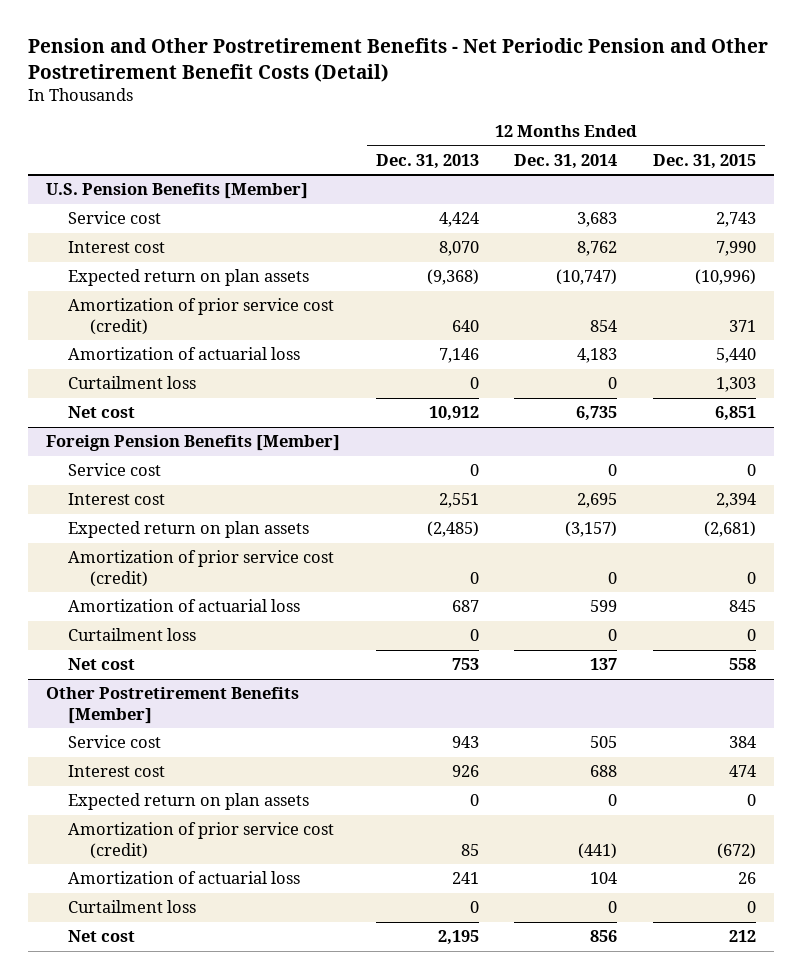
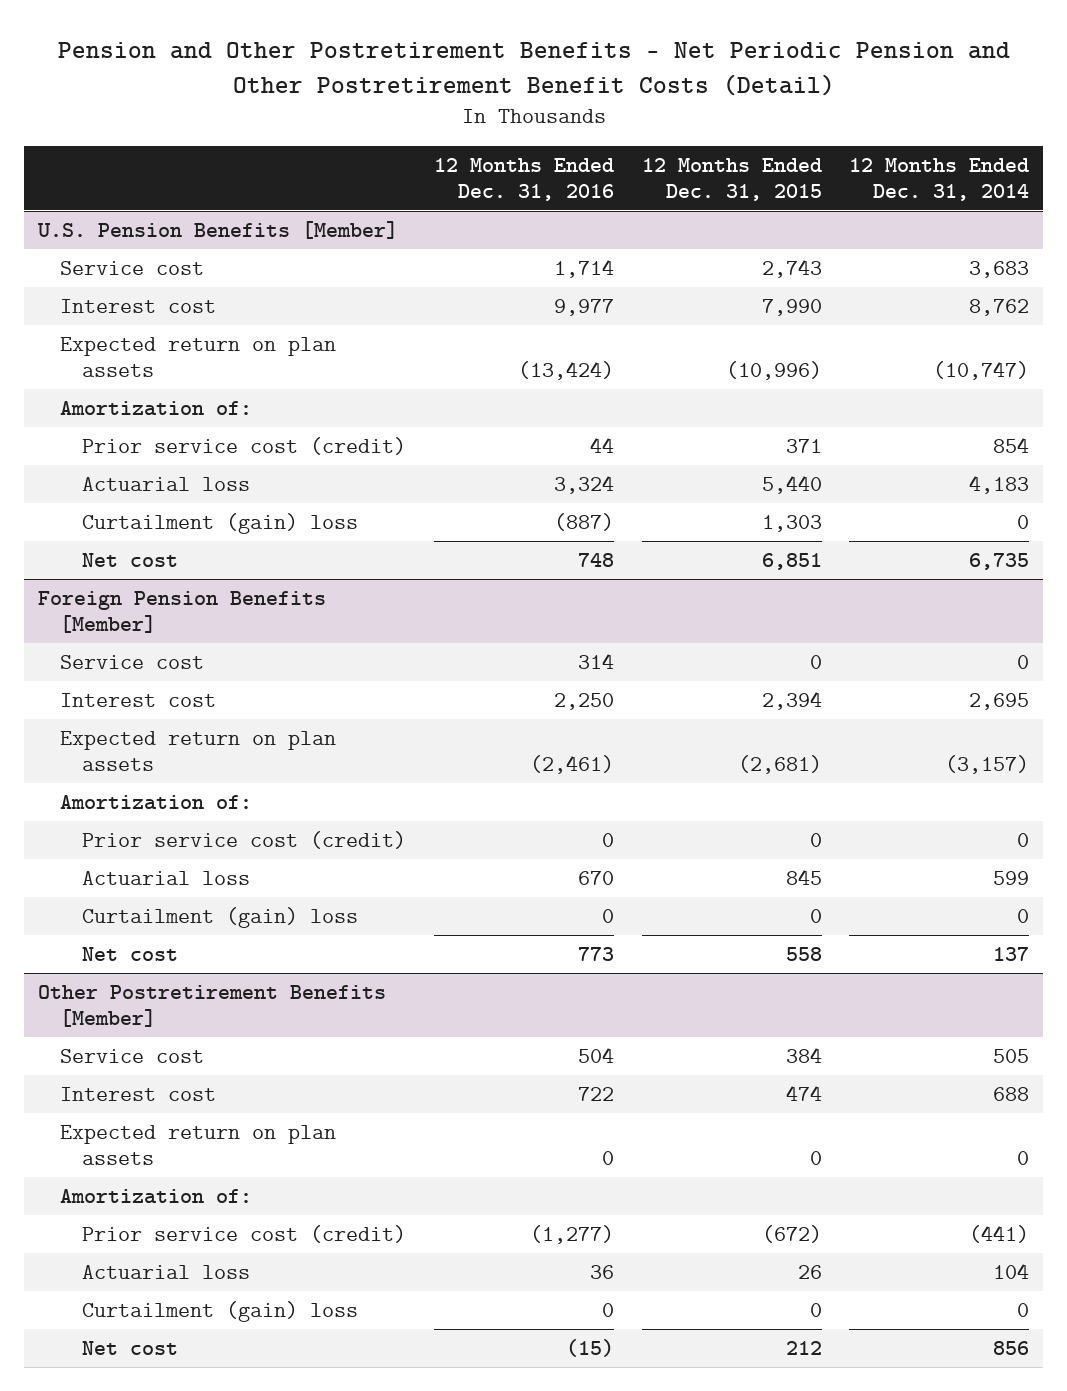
[375,153,479,169] Dec. 31, 2013 -> none
none -> [433,157,614,201] 12 Months Ended Dec. 31, 2016
none -> [59,400,252,416] Amortization of:
[68,298,335,336] Amortization of prior service cost (credit) -> [81,436,406,455] Prior service cost (credit)
[68,347,301,361] Amortization of actuarial loss -> [81,476,250,491] Actuarial loss
[68,376,197,390] Curtailment loss -> [81,512,358,534] Curtailment (gain) loss
none -> [59,794,252,810] Amortization of:
[68,550,335,588] Amortization of prior service cost (credit) -> [81,830,406,849] Prior service cost (credit)
[68,599,301,613] Amortization of actuarial loss -> [81,870,250,885] Actuarial loss
[68,628,197,642] Curtailment loss -> [81,906,358,928] Curtailment (gain) loss
none -> [59,1188,252,1204] Amortization of:
[68,822,335,860] Amortization of prior service cost (credit) -> [81,1224,406,1243] Prior service cost (credit)
[68,871,301,885] Amortization of actuarial loss -> [81,1264,250,1279] Actuarial loss
[68,900,197,914] Curtailment loss -> [81,1300,358,1322] Curtailment (gain) loss

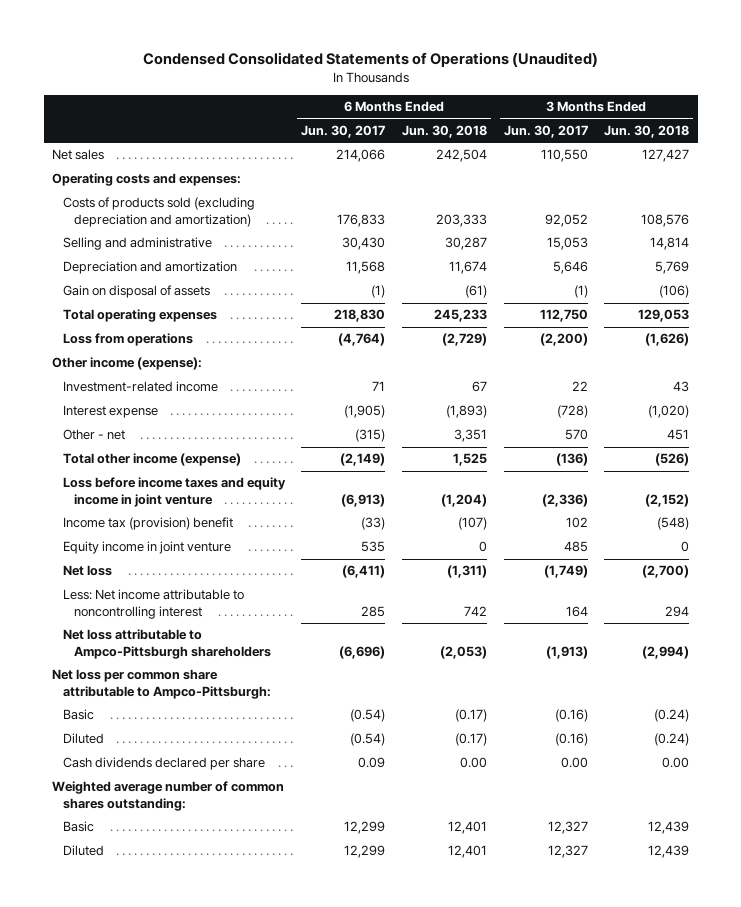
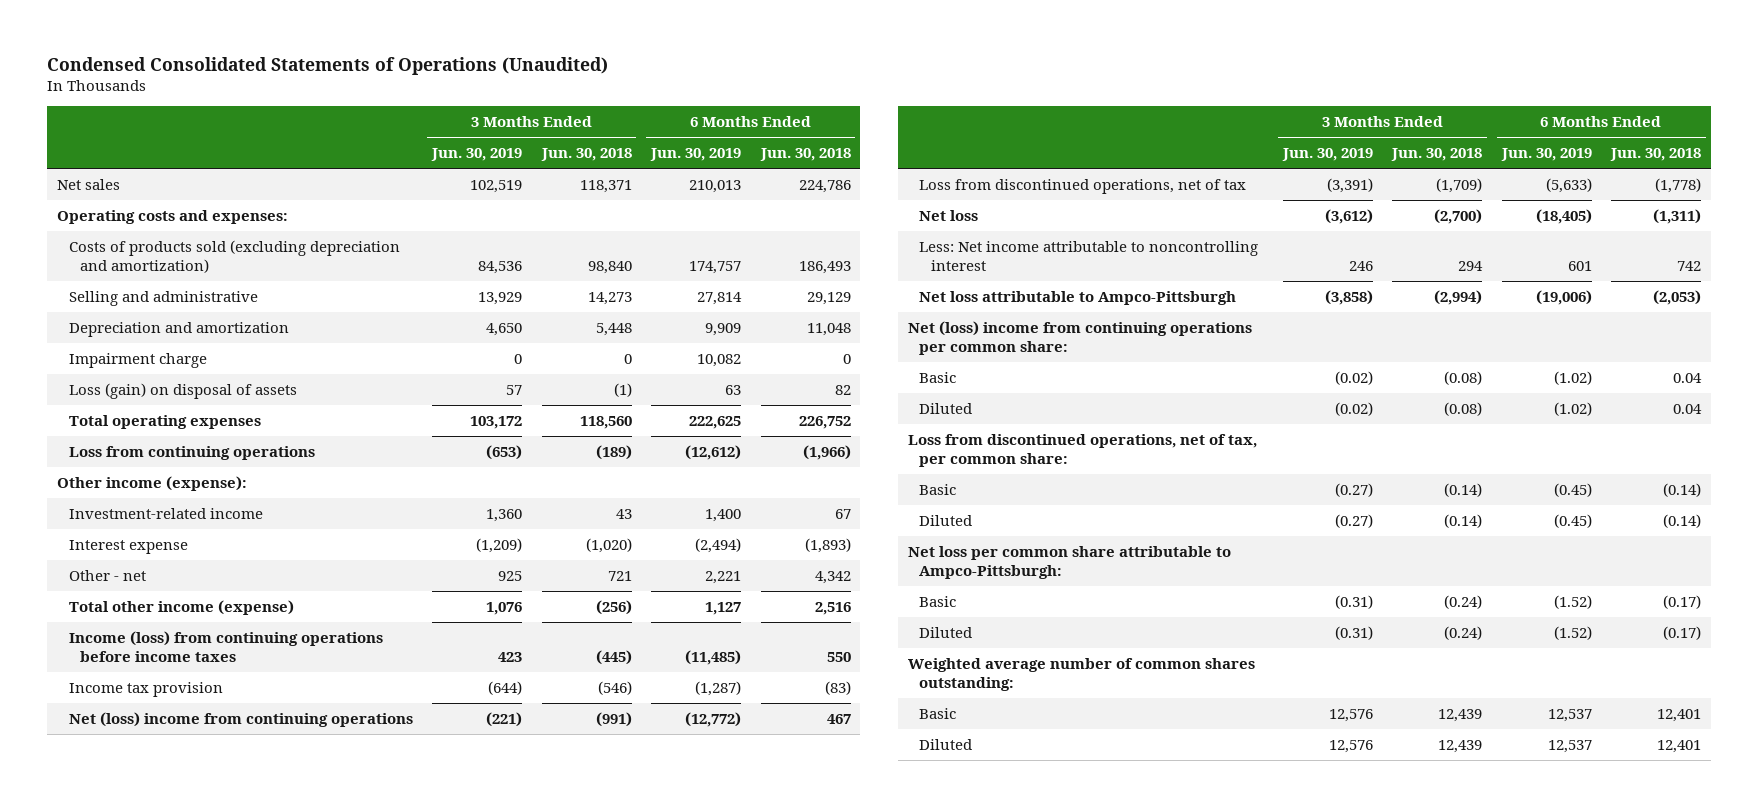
[301,124,386,138] Jun. 30, 2017 -> none
[503,124,588,138] Jun. 30, 2017 -> none
none -> [431,148,523,162] Jun. 30, 2019
none -> [650,148,742,162] Jun. 30, 2019
[436,149,488,163] 242,504 -> [798,179,851,193] 224,786
[642,149,690,163] 127,427 -> [579,179,632,193] 118,371
[436,214,488,228] 203,333 -> [798,260,851,274] 186,493
[641,214,690,228] 108,576 -> [587,260,632,274] 98,840
[445,237,488,251] 30,287 -> [806,291,851,305] 29,129
[650,237,690,251] 14,814 -> [587,291,632,305] 14,273
[449,261,488,275] 11,674 -> [806,322,851,336] 11,048
[655,261,690,275] 5,769 -> [595,322,632,336] 5,448
none -> [68,352,207,368] Impairment charge
[62,285,210,299] Gain on disposal of assets -> [68,382,297,399] Loss (gain) on disposal of assets
[465,285,488,299] (61) -> [834,384,851,395] 82
[659,285,690,299] (106) -> [613,382,632,397] (1)
[434,309,488,323] 245,233 -> [798,415,851,429] 226,752
[638,309,690,323] 129,053 -> [579,415,632,429] 118,560
[62,333,193,347] Loss from operations -> [68,445,315,460] Loss from continuing operations
[442,333,488,347] (2,729) -> [802,444,851,460] (1,966)
[645,333,690,347] (1,626) -> [595,444,632,460] (189)
[62,541,231,555] Equity income in joint venture -> none
[454,429,488,443] 3,351 -> [814,570,851,584] 4,342
[667,429,690,441] 451 -> [607,570,632,581] 721
[453,453,488,467] 1,525 -> [814,601,851,615] 2,516
[655,453,690,467] (526) -> [595,599,632,615] (256)
[62,477,286,508] Loss before income taxes and equity income in joint venture -> [68,630,383,662] Income (loss) from continuing operations before income taxes
[441,494,488,508] (1,204) -> [826,651,851,662] 550
[645,494,690,508] (2,152) -> [595,649,632,665] (445)
[62,517,233,531] Income tax (provision) benefit -> [68,681,223,697] Income tax provision
[458,517,488,531] (107) -> [824,680,851,695] (83)
[657,517,690,531] (548) -> [597,680,632,695] (546)
none -> [68,711,413,727] Net (loss) income from continuing operations
none -> [919,178,1247,194] Loss from discontinued operations, net of tax
[62,629,271,660] Net loss attributable to Ampco-Pittsburgh shareholders -> [919,290,1237,305] Net loss attributable to Ampco-Pittsburgh
none -> [907,320,1252,355] Net (loss) income from continuing operations per common share:
none -> [919,371,957,383] Basic
none -> [919,402,973,414] Diluted
none -> [907,433,1257,467] Loss from discontinued operations, net of tax, per common share:
none -> [919,483,957,495] Basic
none -> [919,514,973,526] Diluted
[62,757,265,771] Cash dividends declared per share -> none

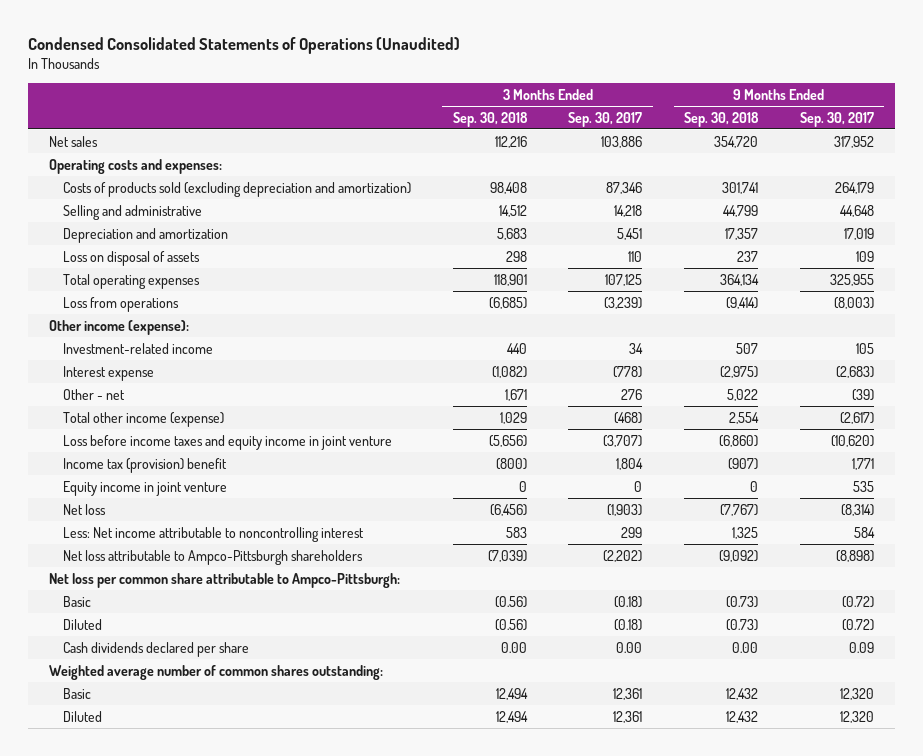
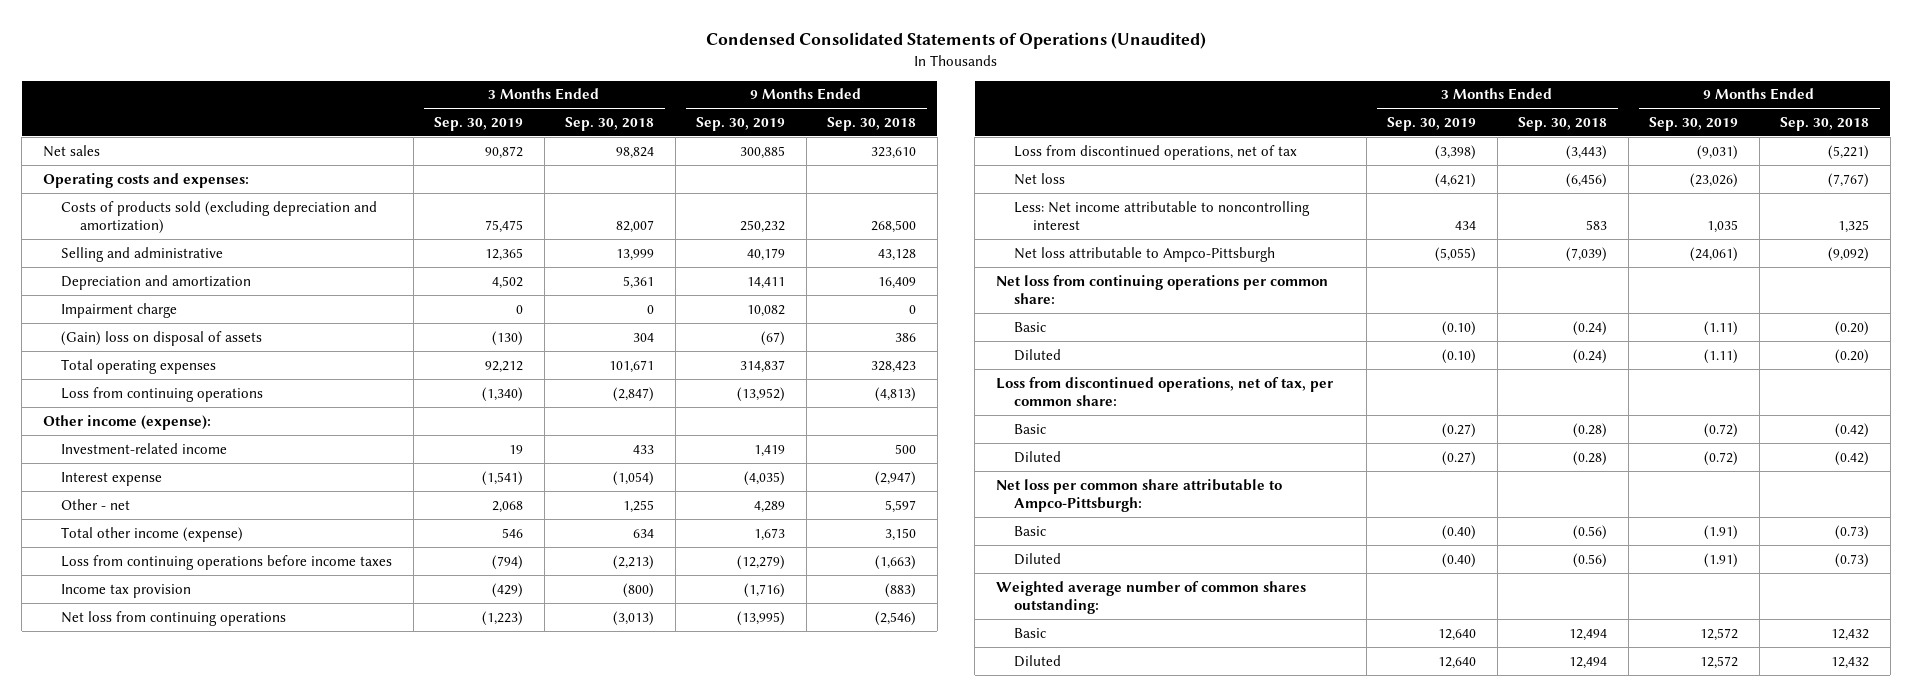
[568,111,643,127] Sep. 30, 2017 -> none
[799,111,874,127] Sep. 30, 2017 -> none
none -> [434,116,524,131] Sep. 30, 2019
none -> [696,116,786,131] Sep. 30, 2019
[494,135,527,148] 112,216 -> [616,146,655,159] 98,824
[714,135,759,148] 354,720 -> [871,146,917,159] 323,610
[489,181,527,194] 98,408 -> [616,220,655,234] 82,007
[722,181,759,194] 301,741 -> [871,220,917,234] 268,500
[498,204,527,217] 14,512 -> [616,248,655,261] 13,999
[723,204,759,217] 44,799 -> [878,248,917,261] 43,128
[496,227,527,240] 5,683 -> [623,275,655,289] 5,361
[725,227,759,240] 17,357 -> [878,276,917,289] 16,409
none -> [61,302,178,318] Impairment charge
[63,250,201,266] Loss on disposal of assets -> [61,330,263,346] (Gain) loss on disposal of assets
[505,250,527,262] 298 -> [633,332,655,342] 304
[737,250,759,262] 237 -> [895,332,917,342] 386
[493,273,527,286] 118,901 -> [609,359,655,373] 101,671
[720,273,760,286] 364,134 -> [871,360,917,373] 328,423
[63,296,180,312] Loss from operations -> [61,386,264,402] Loss from continuing operations
[488,296,527,309] (6,685) -> [613,386,655,402] (2,847)
[726,296,759,309] (9,414) -> [875,386,917,402] (4,813)
[63,480,228,496] Equity income in joint venture -> none
[506,342,527,354] 440 -> [633,444,655,454] 433
[736,342,759,354] 507 -> [895,443,917,454] 500
[491,365,527,378] (1,082) -> [613,470,655,486] (1,054)
[720,365,759,378] (2,975) -> [875,470,917,486] (2,947)
[504,388,527,401] 1,671 -> [623,499,655,513] 1,255
[727,388,759,401] 5,022 -> [885,499,917,513] 5,597
[499,411,527,424] 1,029 -> [633,528,655,538] 634
[729,411,760,424] 2,554 -> [885,527,917,541] 3,150
[63,434,393,450] Loss before income taxes and equity income in joint venture -> [61,554,393,570] Loss from continuing operations before income taxes
[488,434,527,447] (5,656) -> [613,554,655,570] (2,213)
[719,434,759,447] (6,860) -> [875,554,917,570] (1,663)
[63,457,228,473] Income tax (provision) benefit -> [61,583,192,598] Income tax provision
[728,457,759,470] (907) -> [885,582,917,598] (883)
none -> [61,610,287,626] Net loss from continuing operations
none -> [1014,144,1298,160] Loss from discontinued operations, net of tax
[63,549,364,565] Net loss attributable to Ampco-Pittsburgh shareholders -> [1014,246,1276,262] Net loss attributable to Ampco-Pittsburgh
none -> [995,274,1328,305] Net loss from continuing operations per common share:
none -> [1014,321,1047,332] Basic
none -> [1014,348,1062,361] Diluted
none -> [995,376,1333,407] Loss from discontinued operations, net of tax, per common share:
none -> [1014,423,1047,434] Basic
none -> [1014,450,1062,463] Diluted
[63,641,250,657] Cash dividends declared per share -> none

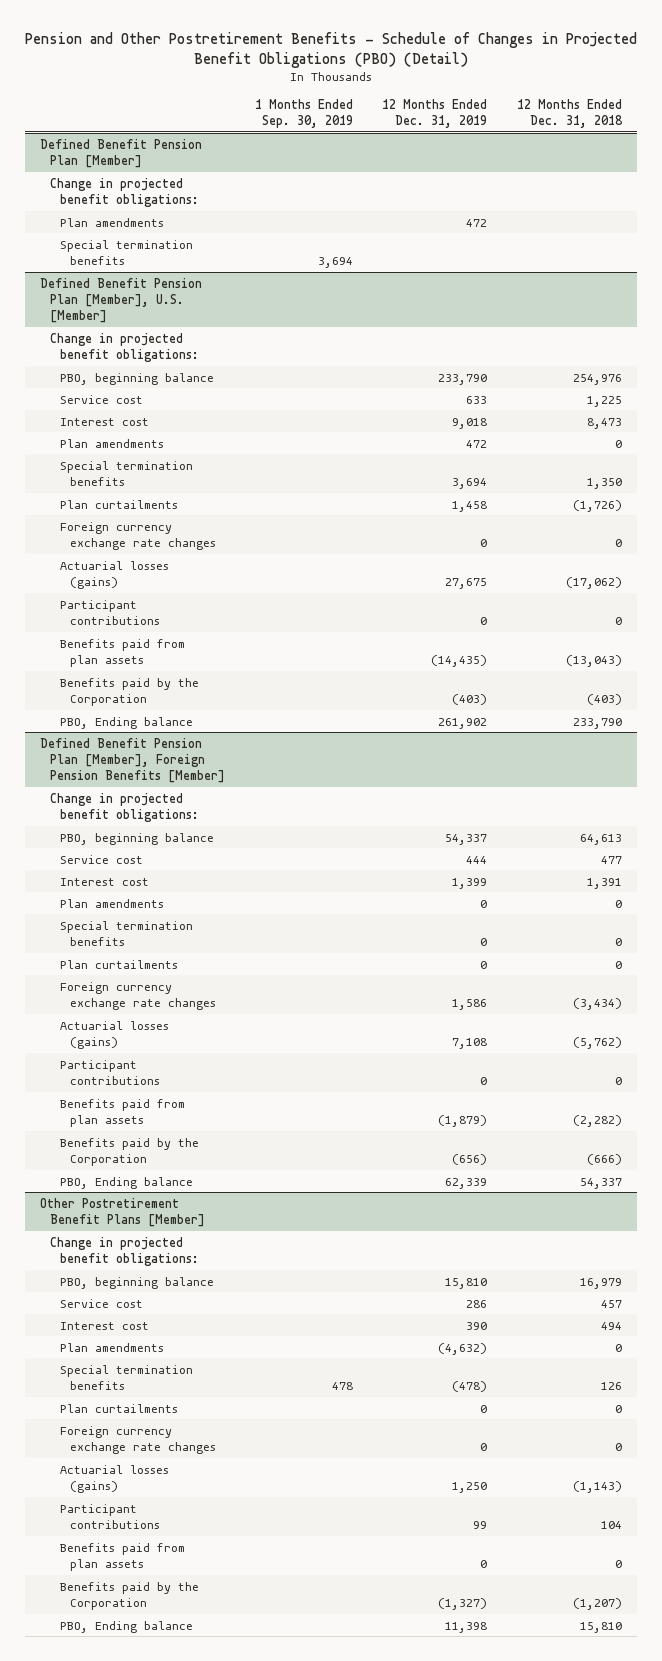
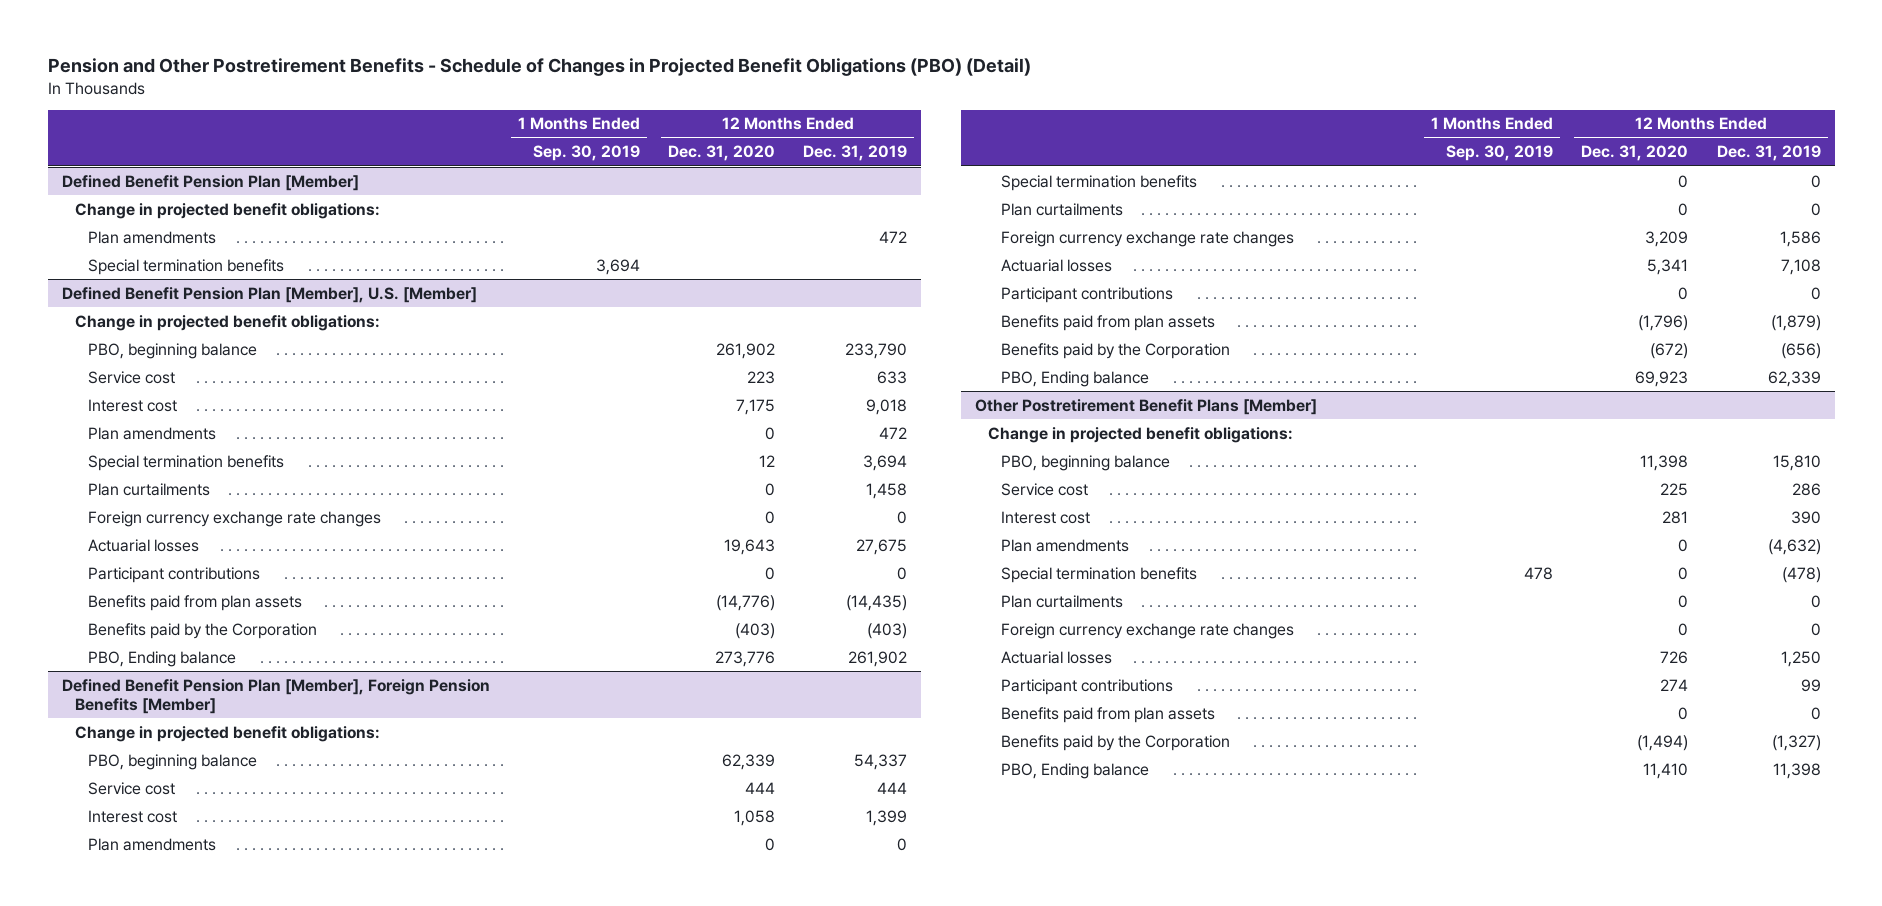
[517,98,624,128] 12 Months Ended Dec. 31, 2018 -> none
none -> [668,145,776,162] Dec. 31, 2020
[59,560,169,589] Actuarial losses (gains) -> [87,538,199,552] Actuarial losses
[59,1020,169,1049] Actuarial losses (gains) -> [1000,258,1112,272] Actuarial losses
[59,1464,169,1493] Actuarial losses (gains) -> [1000,650,1112,664] Actuarial losses

